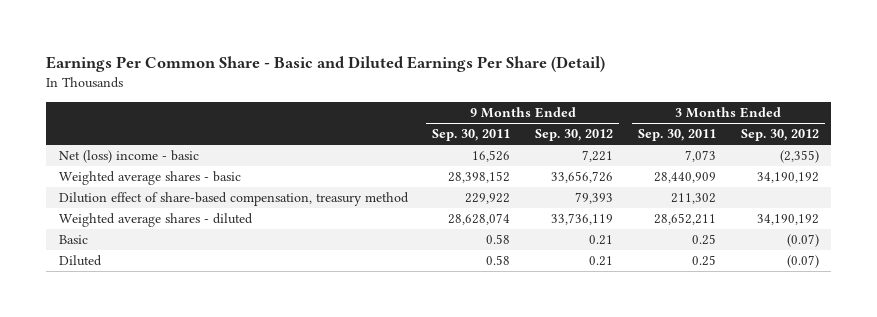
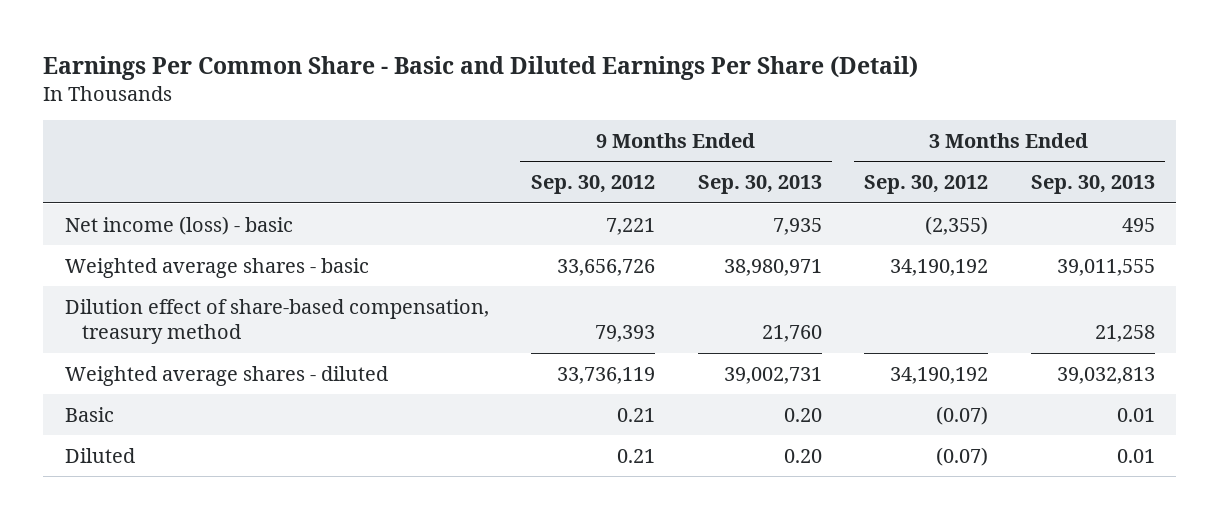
[432,129,511,142] Sep. 30, 2011 -> none
[637,129,716,142] Sep. 30, 2011 -> none
none -> [697,175,822,195] Sep. 30, 2013
none -> [1030,175,1155,195] Sep. 30, 2013
[58,150,199,164] Net (loss) income - basic -> [64,215,293,235] Net income (loss) - basic

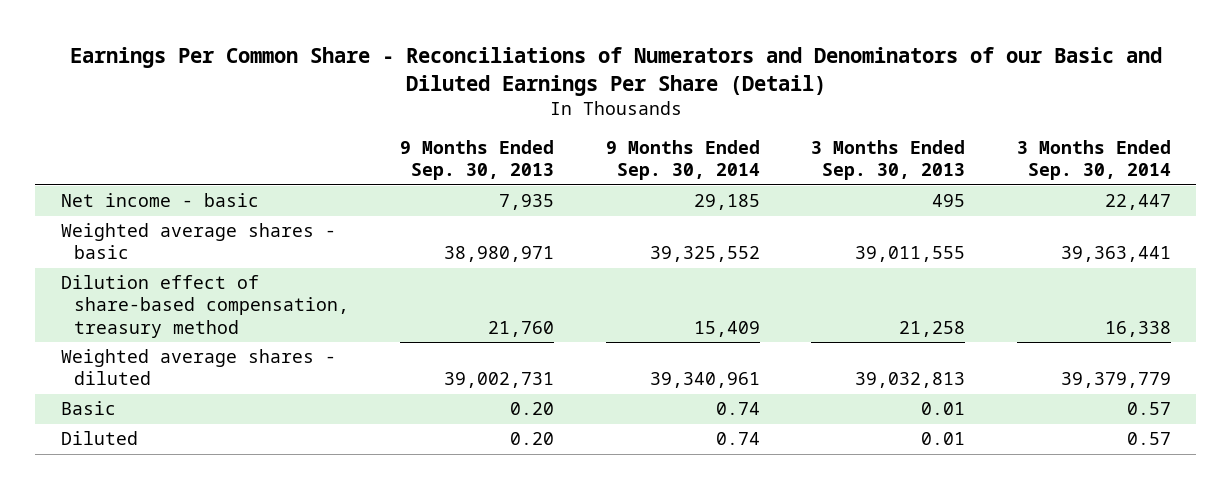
[43,55,919,80] Earnings Per Common Share - Basic and Diluted Earnings Per Share (Detail) -> [69,46,1162,96] Earnings Per Common Share - Reconciliations of Numerators and Denominators of our Basic and Diluted Earnings Per Share (Detail)
[531,175,656,195] Sep. 30, 2012 -> none
[864,175,989,195] Sep. 30, 2012 -> none
none -> [605,140,760,181] 9 Months Ended Sep. 30, 2014
none -> [1016,140,1171,181] 3 Months Ended Sep. 30, 2014
[64,215,293,235] Net income (loss) - basic -> [60,193,259,208] Net income - basic

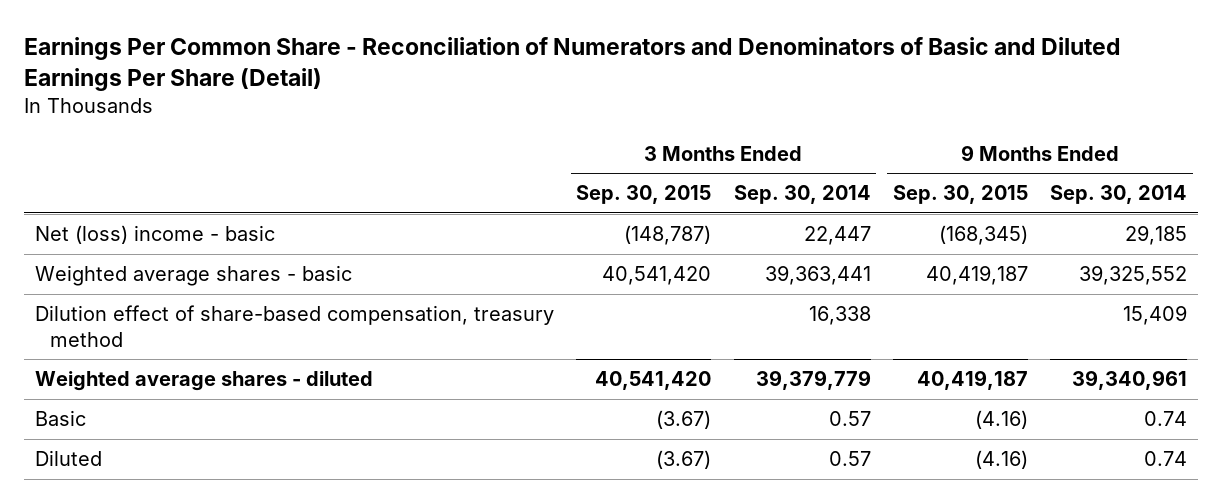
[69,46,1162,96] Earnings Per Common Share - Reconciliations of Numerators and Denominators of our Basic and Diluted Earnings Per Share (Detail) -> [23,37,1121,92] Earnings Per Common Share - Reconciliation of Numerators and Denominators of Basic and Diluted Earnings Per Share (Detail)
[400,140,555,181] 9 Months Ended Sep. 30, 2013 -> none
[811,140,966,181] 3 Months Ended Sep. 30, 2013 -> none
none -> [576,185,712,205] Sep. 30, 2015
none -> [892,185,1028,205] Sep. 30, 2015
[60,193,259,208] Net income - basic -> [35,225,276,245] Net (loss) income - basic

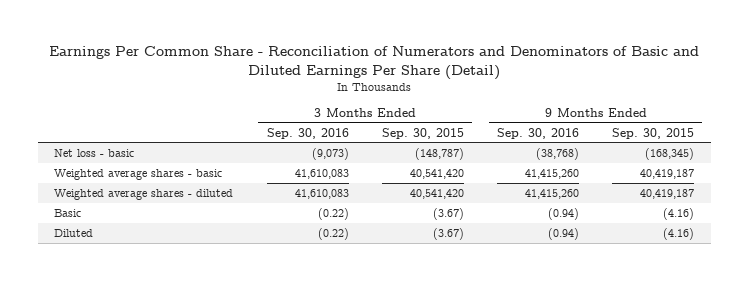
[733,185,871,205] Sep. 30, 2014 -> none
[1050,185,1188,205] Sep. 30, 2014 -> none
none -> [266,127,349,139] Sep. 30, 2016
none -> [496,127,579,139] Sep. 30, 2016
[35,225,276,245] Net (loss) income - basic -> [54,149,135,158] Net loss - basic
[35,305,555,347] Dilution effect of share-based compensation, treasury method -> none

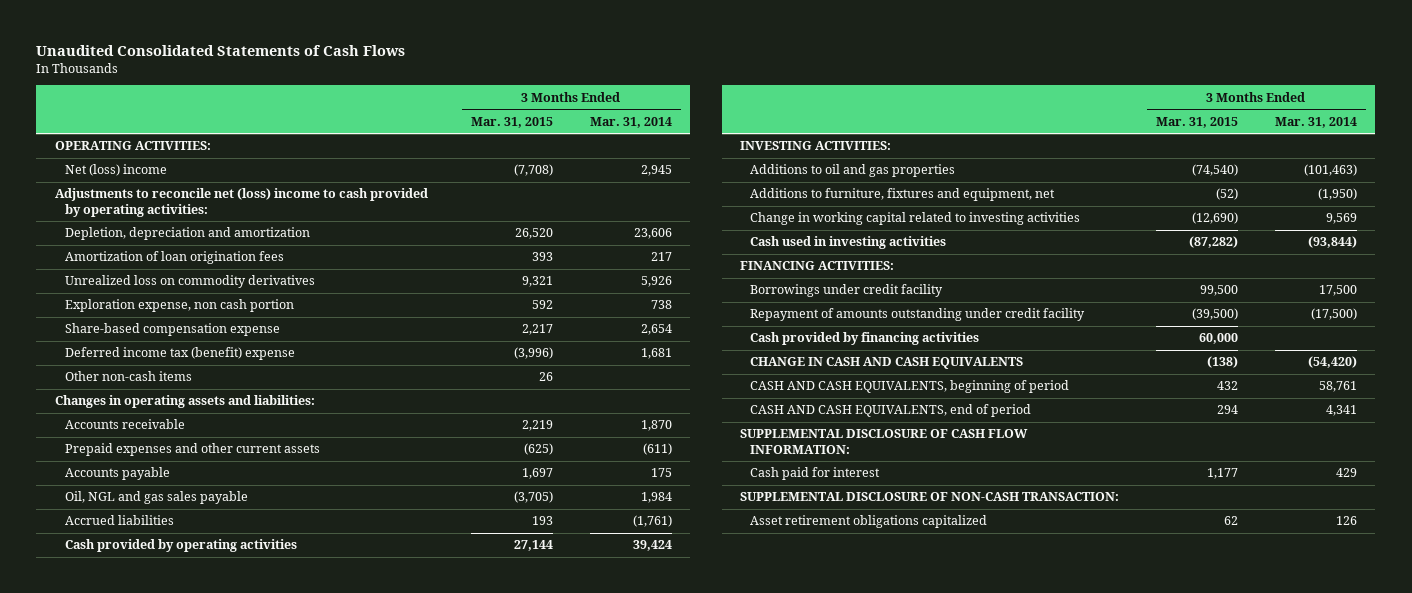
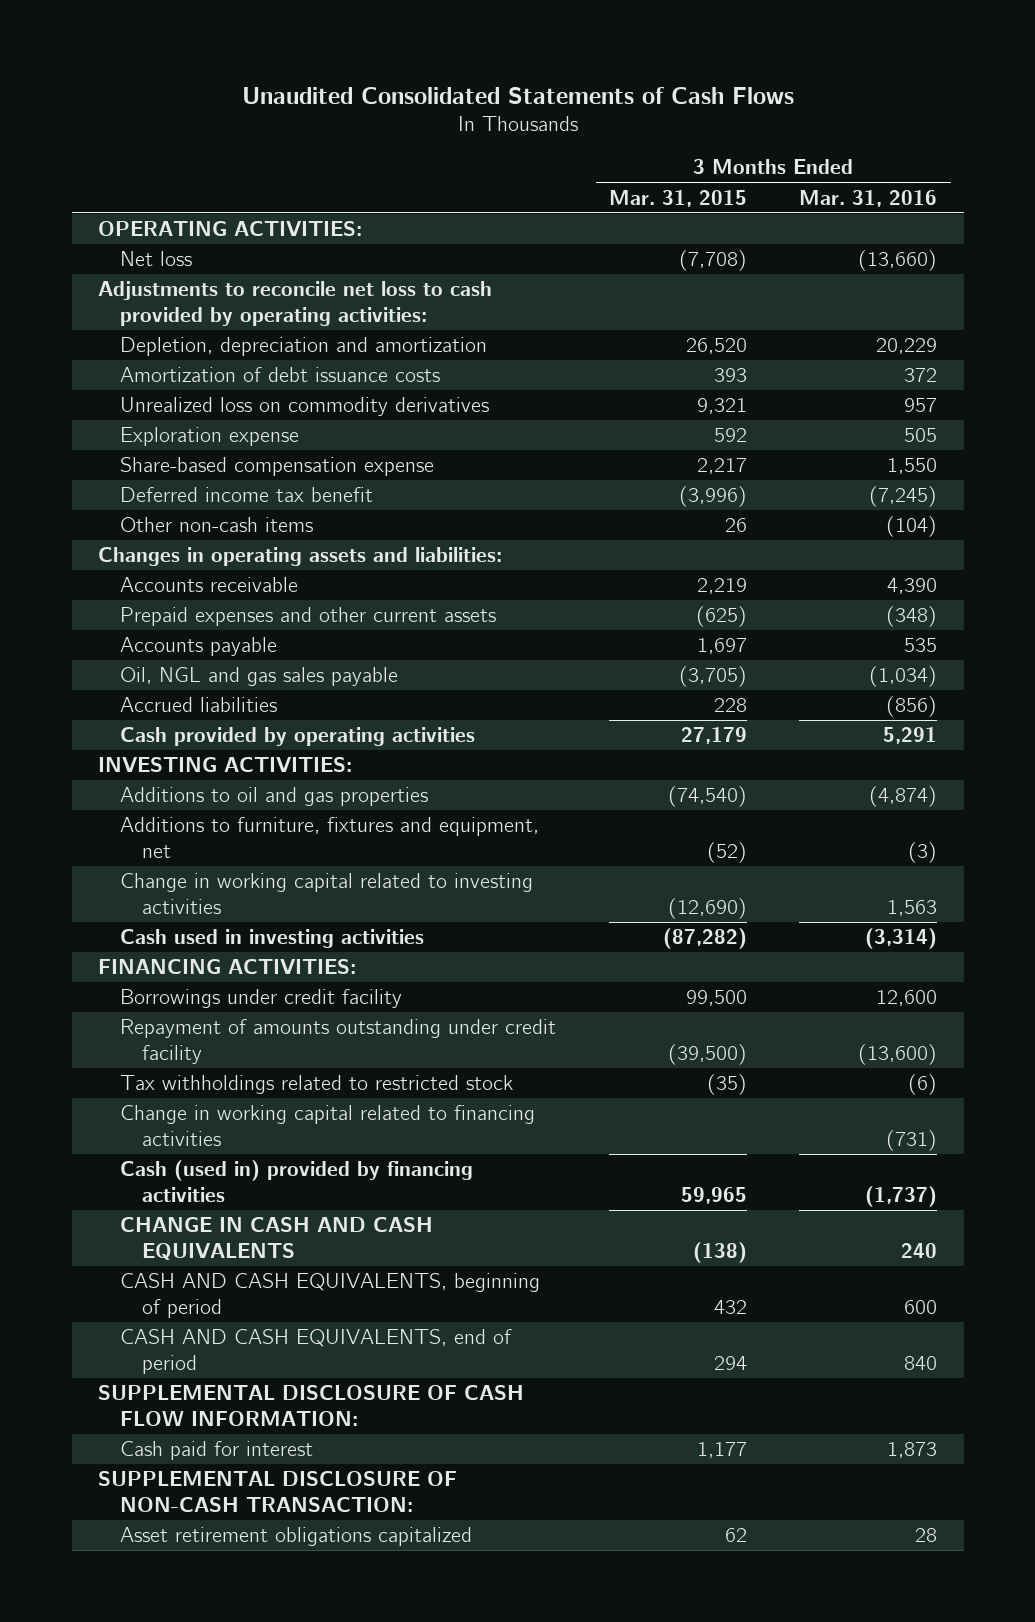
[589,116,672,128] Mar. 31, 2014 -> none
none -> [799,189,938,207] Mar. 31, 2016
[65,164,168,177] Net (loss) income -> [120,251,193,267] Net loss
[54,188,428,217] Adjustments to reconcile net (loss) income to cash provided by operating activities: -> [98,281,493,326] Adjustments to reconcile net loss to cash provided by operating activities:
[65,251,285,265] Amortization of loan origination fees -> [120,367,441,383] Amortization of debt issuance costs
[65,299,295,313] Exploration expense, non cash portion -> [120,427,300,447] Exploration expense
[65,347,296,361] Deferred income tax (benefit) expense -> [120,487,374,503] Deferred income tax benefit
[531,516,553,526] 193 -> [713,698,747,713] 228
[513,540,553,552] 27,144 -> [680,727,747,745] 27,179
none -> [120,1075,514,1095] Tax withholdings related to restricted stock
none -> [120,1105,536,1146] Change in working capital related to financing activities
[750,332,980,346] Cash provided by financing activities -> [120,1160,474,1202] Cash (used in) provided by financing activities
[1198,333,1238,345] 60,000 -> [680,1186,747,1204] 59,965

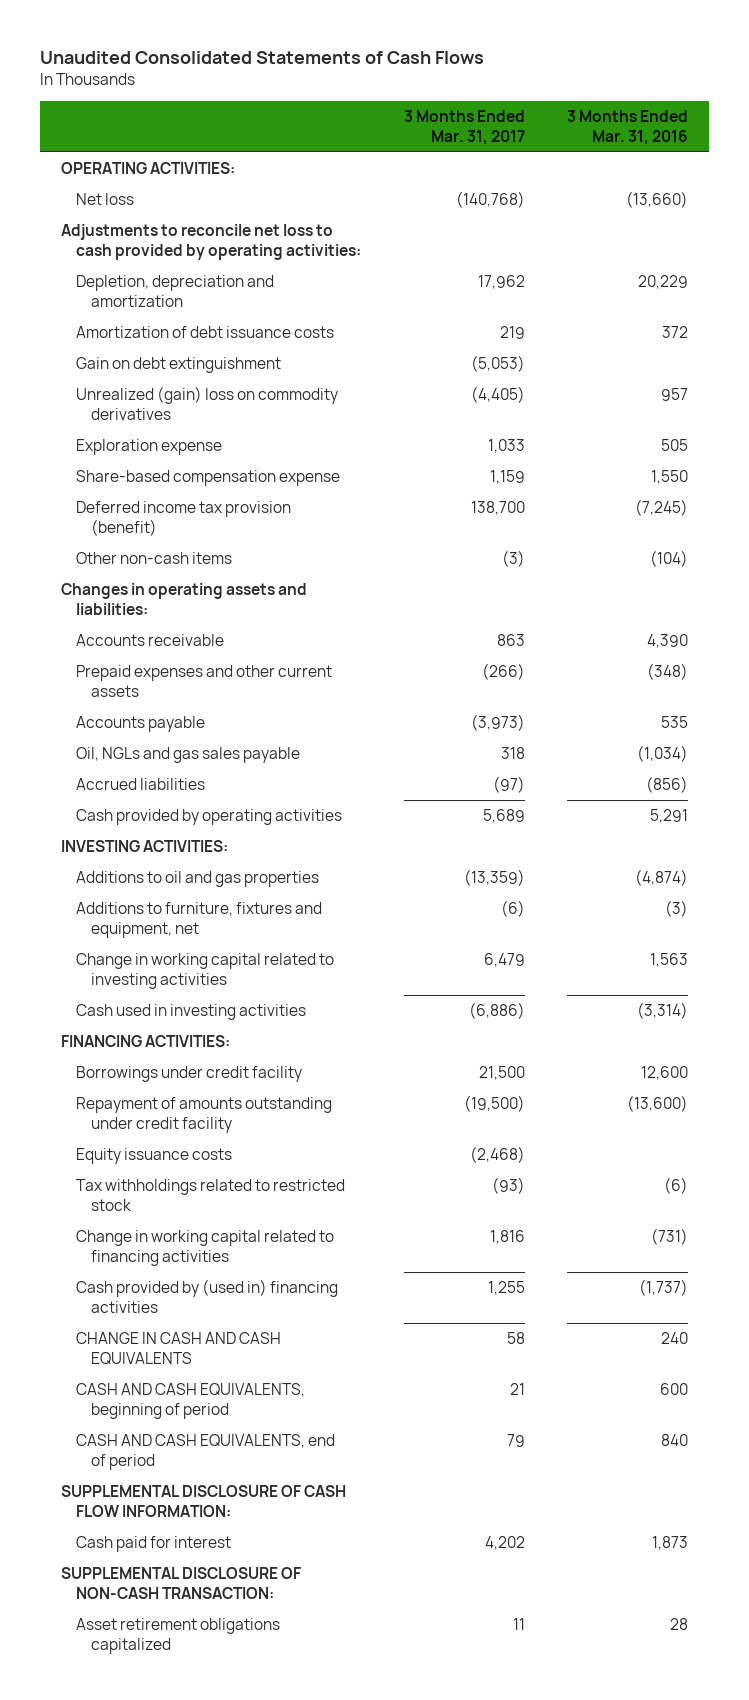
[608,189,747,207] Mar. 31, 2015 -> none
none -> [403,109,525,146] 3 Months Ended Mar. 31, 2017
none -> [75,356,281,373] Gain on debt extinguishment
[120,397,490,417] Unrealized loss on commodity derivatives -> [75,385,338,421] Unrealized (gain) loss on commodity derivatives
[120,487,374,503] Deferred income tax benefit -> [75,500,291,537] Deferred income tax provision (benefit)
[120,667,399,687] Oil, NGL and gas sales payable -> [75,746,300,763] Oil, NGLs and gas sales payable
none -> [75,1147,232,1164] Equity issuance costs
[120,1160,474,1202] Cash (used in) provided by financing activities -> [75,1278,338,1314] Cash provided by (used in) financing activities

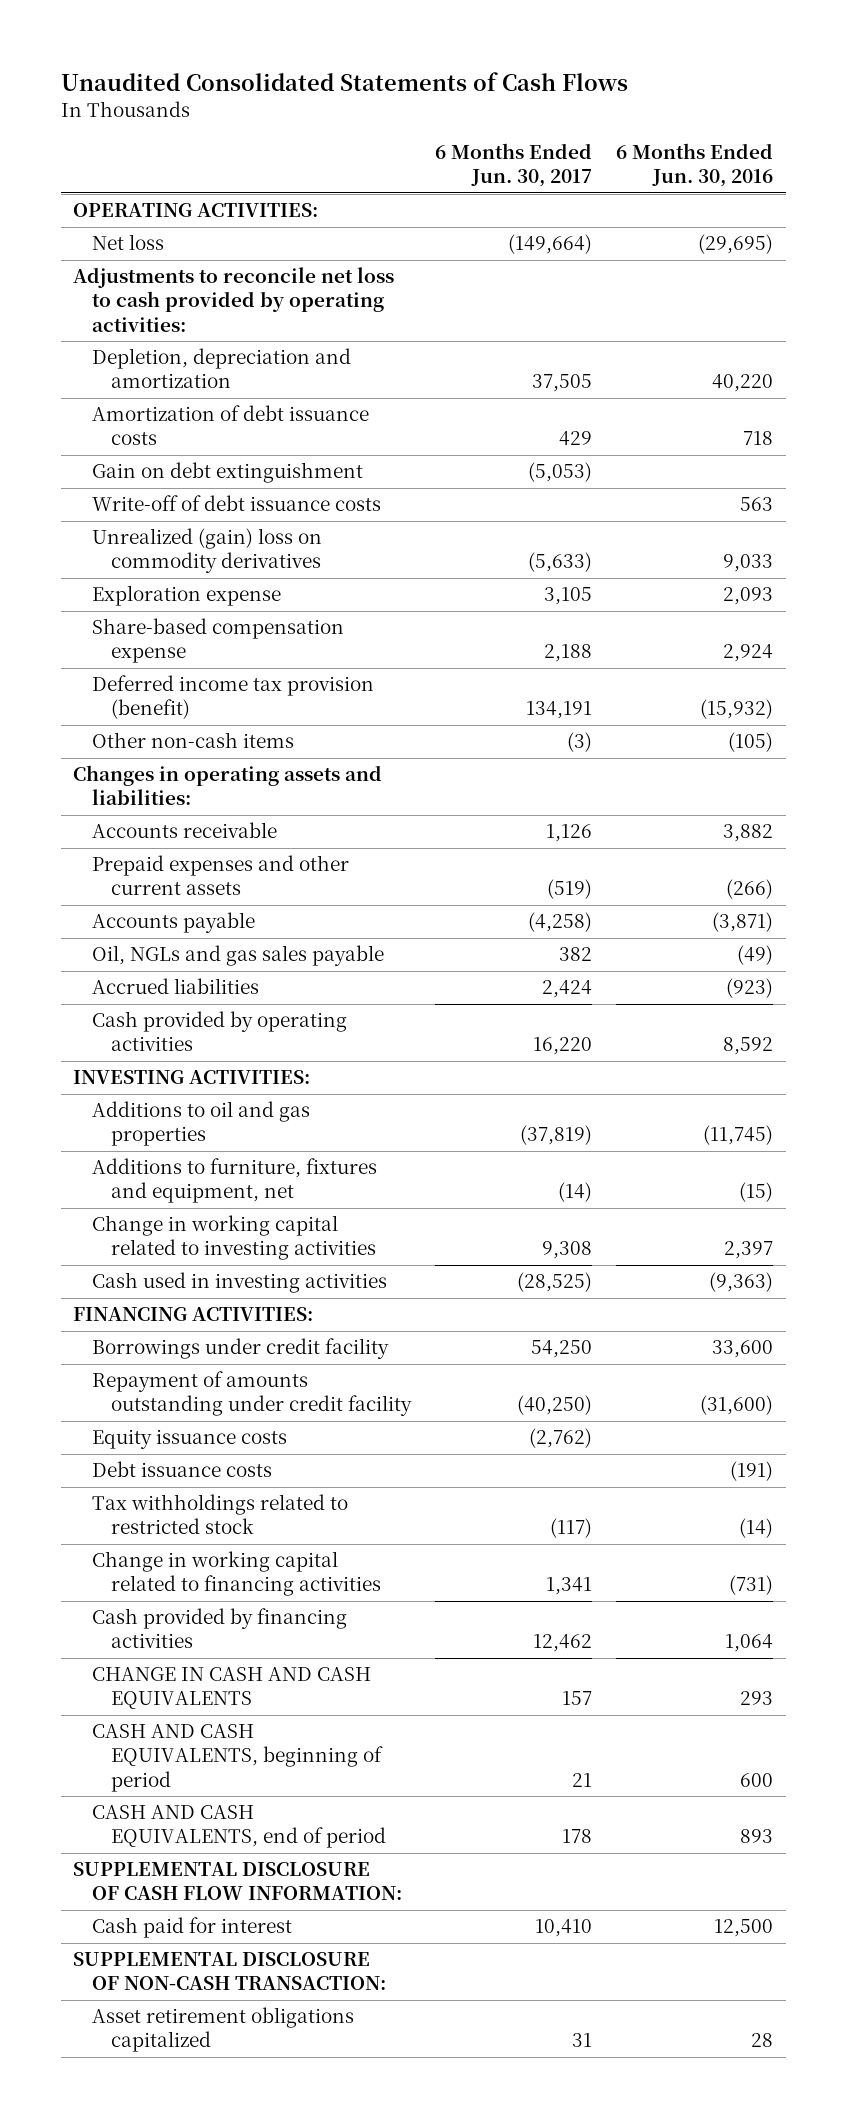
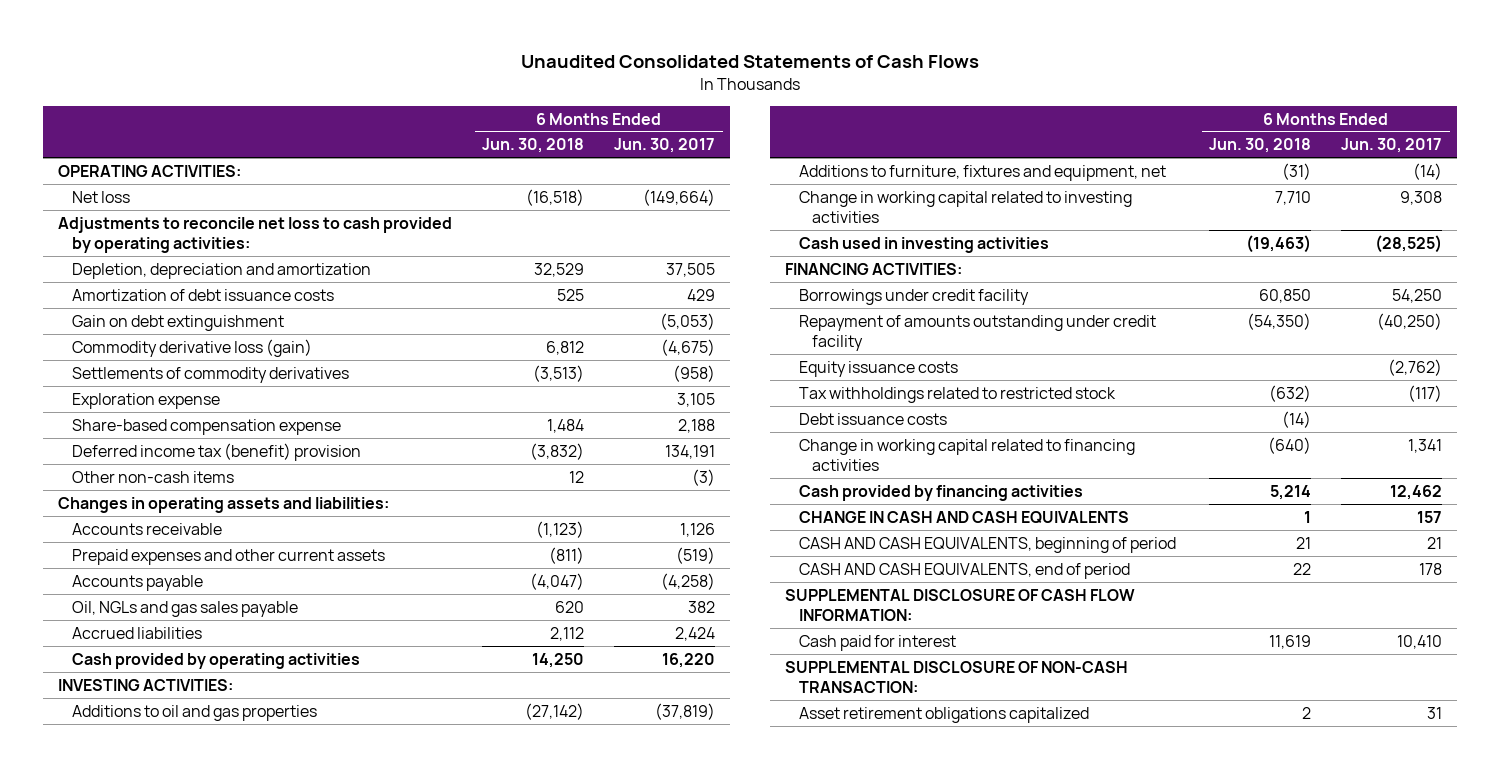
[616,143,774,188] 6 Months Ended Jun. 30, 2016 -> none
none -> [482,138,585,154] Jun. 30, 2018
[92,495,382,512] Write-off of debt issuance costs -> none
[92,528,323,574] Unrealized (gain) loss on commodity derivatives -> none
none -> [71,338,312,357] Commodity derivative loss (gain)
none -> [71,366,349,383] Settlements of commodity derivatives
[92,675,375,720] Deferred income tax provision (benefit) -> [71,442,361,461] Deferred income tax (benefit) provision
[92,1461,273,1478] Debt issuance costs -> [798,412,947,425] Debt issuance costs

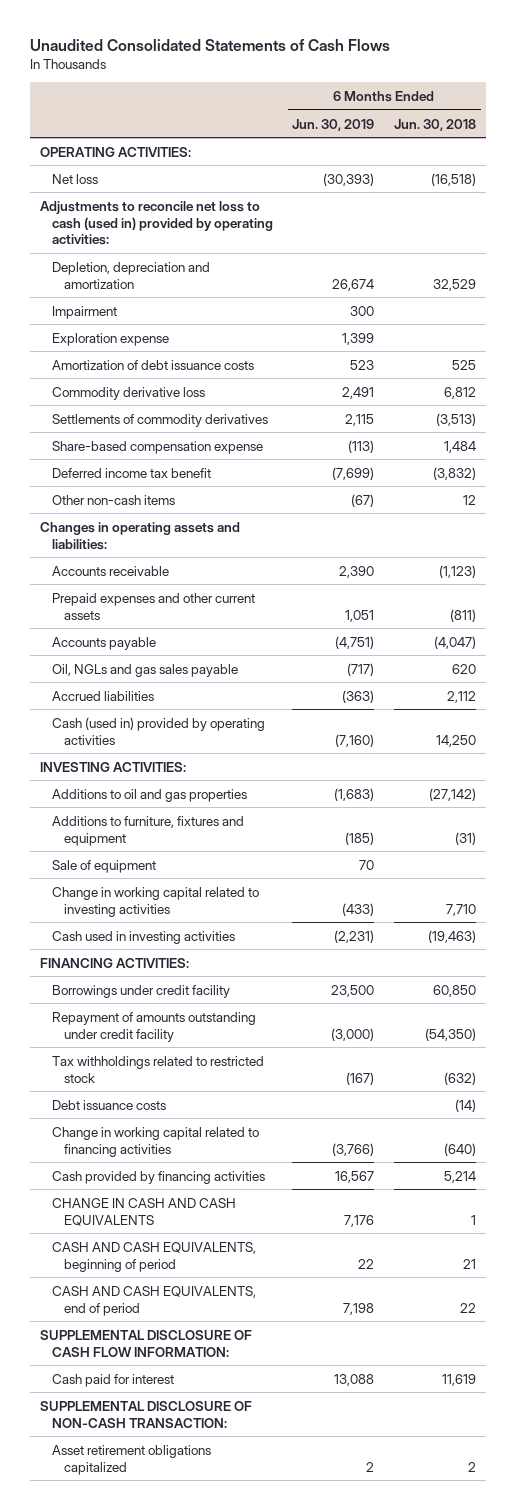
[614,138,716,154] Jun. 30, 2017 -> none
none -> [292,118,375,131] Jun. 30, 2019
[58,216,453,254] Adjustments to reconcile net loss to cash provided by operating activities: -> [39,200,273,246] Adjustments to reconcile net loss to cash (used in) provided by operating activities:
none -> [51,305,117,319] Impairment
[71,392,220,409] Exploration expense -> [51,332,169,346] Exploration expense
[71,314,284,331] Gain on debt extinguishment -> none
[71,338,312,357] Commodity derivative loss (gain) -> [51,386,205,400] Commodity derivative loss
[71,442,361,461] Deferred income tax (benefit) provision -> [51,467,211,478] Deferred income tax benefit
[71,652,360,669] Cash provided by operating activities -> [51,716,265,745] Cash (used in) provided by operating activities
[798,164,1166,181] Additions to furniture, fixtures and equipment, net -> [51,815,244,846] Additions to furniture, fixtures and equipment
none -> [51,859,156,873] Sale of equipment
[798,360,958,377] Equity issuance costs -> none

